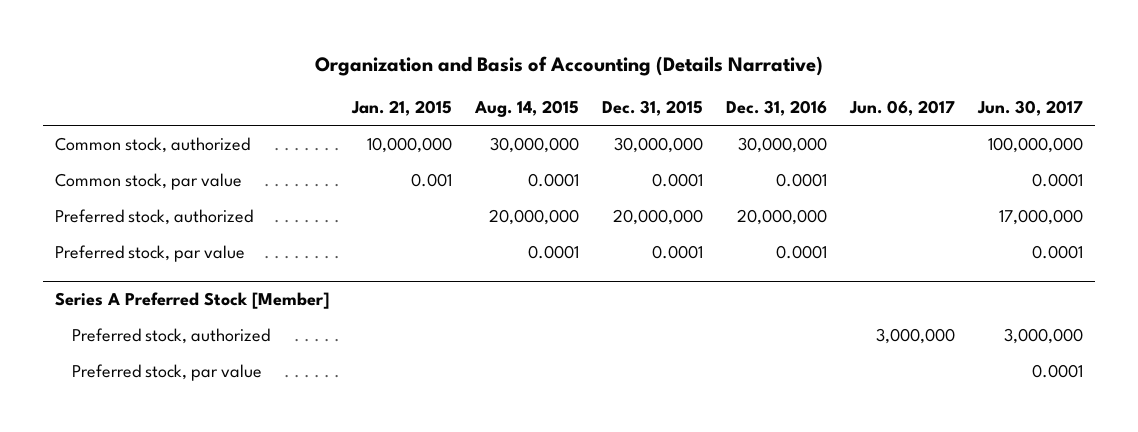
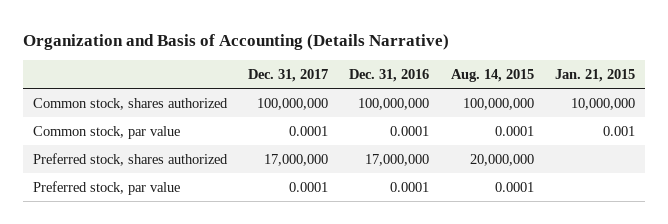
[602,99,704,116] Dec. 31, 2015 -> none
[849,99,956,116] Jun. 06, 2017 -> none
[977,99,1084,116] Jun. 30, 2017 -> none
none -> [248,68,329,82] Dec. 31, 2017
[54,137,250,154] Common stock, authorized -> [33,97,229,110] Common stock, shares authorized
[489,137,579,154] 30,000,000 -> [462,97,534,110] 100,000,000
[738,137,828,154] 30,000,000 -> [358,97,430,110] 100,000,000
[54,209,253,226] Preferred stock, authorized -> [33,152,229,166] Preferred stock, shares authorized
[737,209,828,226] 20,000,000 -> [365,153,430,166] 17,000,000
[54,292,329,310] Series A Preferred Stock [Member] -> none
[71,328,270,345] Preferred stock, authorized -> none
[71,364,262,382] Preferred stock, par value -> none

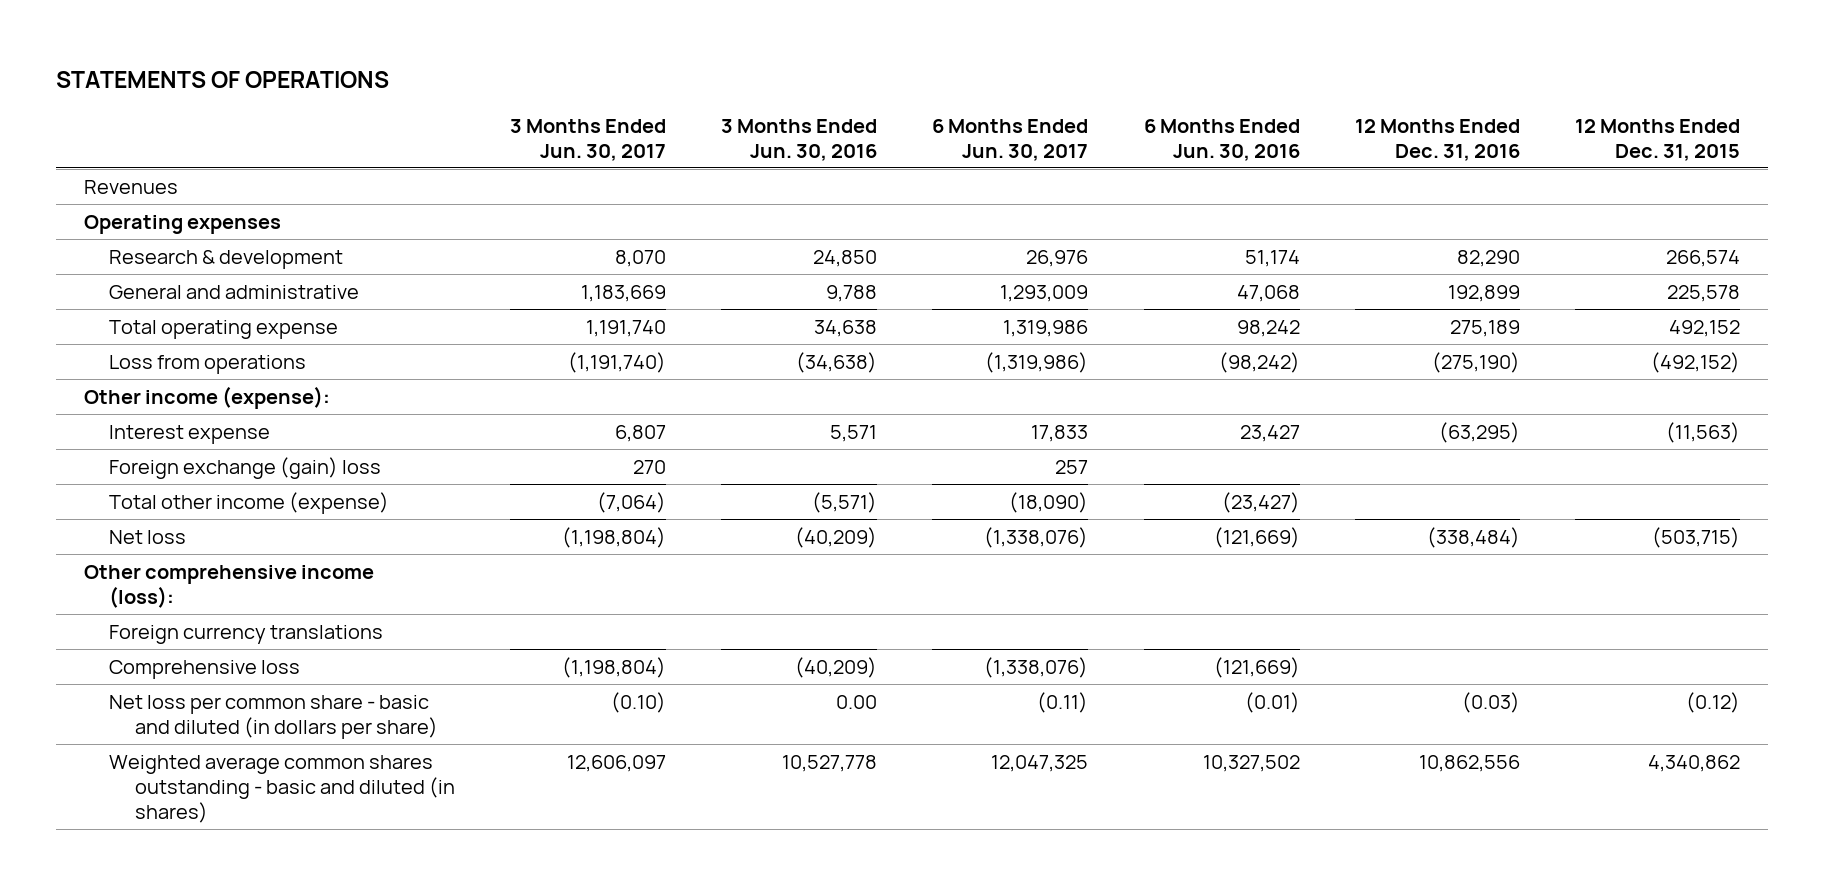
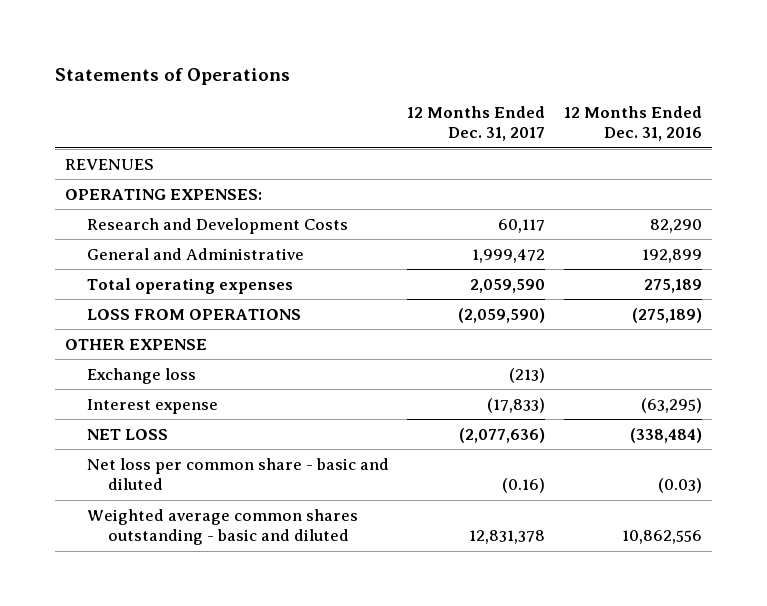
[56,70,390,88] STATEMENTS OF OPERATIONS -> [55,67,291,85] Statements of Operations
[509,118,666,161] 3 Months Ended Jun. 30, 2017 -> none
[721,118,878,161] 3 Months Ended Jun. 30, 2016 -> none
[932,118,1089,161] 6 Months Ended Jun. 30, 2017 -> none
[1143,118,1300,161] 6 Months Ended Jun. 30, 2016 -> none
[1575,118,1741,161] 12 Months Ended Dec. 31, 2015 -> none
none -> [407,105,546,142] 12 Months Ended Dec. 31, 2017
[84,179,179,194] Revenues -> [64,158,154,170] REVENUES
[84,214,282,234] Operating expenses -> [64,188,262,200] OPERATING EXPENSES:
[109,249,344,269] Research & development -> [86,217,348,234] Research and Development Costs
[109,284,360,299] General and administrative -> [86,247,304,260] General and Administrative
[109,319,339,339] Total operating expense -> [86,277,293,294] Total operating expenses
[109,354,307,374] Loss from operations -> [86,308,301,320] LOSS FROM OPERATIONS
[1431,351,1520,373] (275,190) -> [632,307,703,323] (275,189)
[84,385,331,409] Other income (expense): -> [64,338,207,350] OTHER EXPENSE
none -> [86,367,196,384] Exchange loss
[109,456,382,479] Foreign exchange (gain) loss -> none
[109,491,390,514] Total other income (expense) -> none
[84,564,375,608] Other comprehensive income (loss): -> none
[109,624,384,644] Foreign currency translations -> none
[109,659,301,679] Comprehensive loss -> none
[109,529,187,544] Net loss -> [86,428,168,440] NET LOSS
[109,694,438,739] Net loss per common share - basic and diluted (in dollars per share) -> [86,457,389,491] Net loss per common share - basic and diluted
[109,754,455,823] Weighted average common shares outstanding - basic and diluted (in shares) -> [86,508,358,546] Weighted average common shares outstanding - basic and diluted

